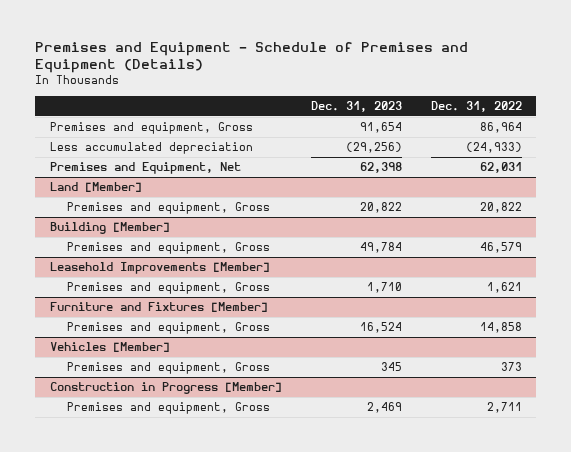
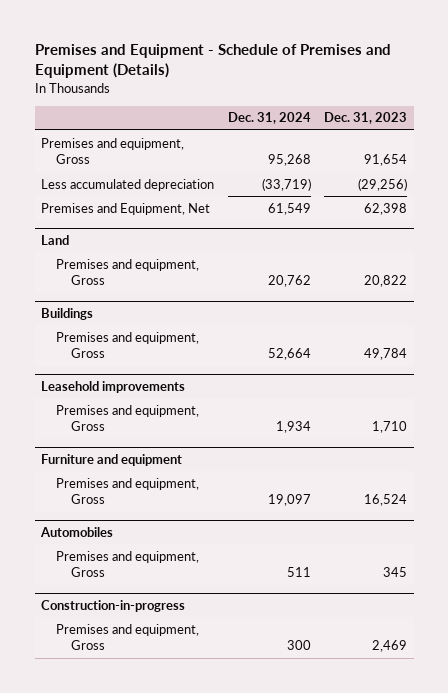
[430,100,522,112] Dec. 31, 2022 -> none
none -> [227,112,311,125] Dec. 31, 2024
[49,182,142,193] Land [Member] -> [41,234,70,245] Land
[49,222,170,235] Building [Member] -> [41,307,94,320] Buildings
[49,262,270,275] Leasehold Improvements [Member] -> [41,380,186,393] Leasehold improvements
[49,302,268,313] Furniture and Fixtures [Member] -> [41,453,183,466] Furniture and equipment
[49,342,170,353] Vehicles [Member] -> [40,526,114,537] Automobiles
[49,382,282,395] Construction in Progress [Member] -> [41,599,186,612] Construction-in-progress

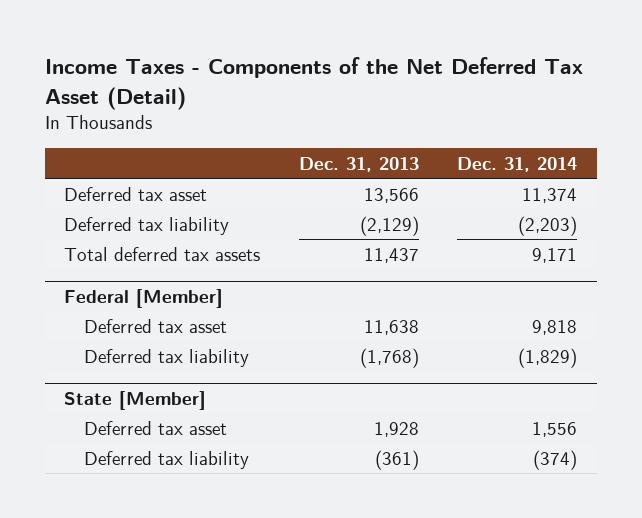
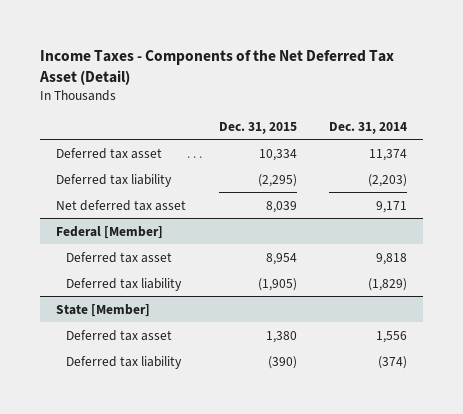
[298,156,419,172] Dec. 31, 2013 -> none
none -> [218,121,297,134] Dec. 31, 2015
[64,246,261,261] Total deferred tax assets -> [56,199,187,211] Net deferred tax asset

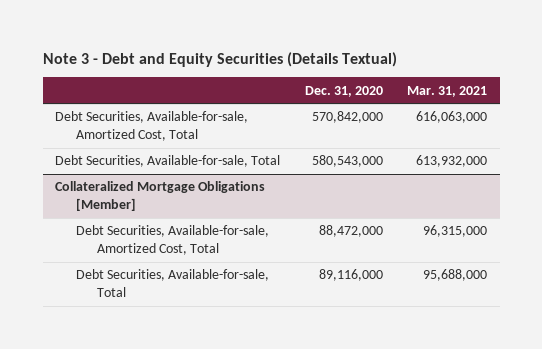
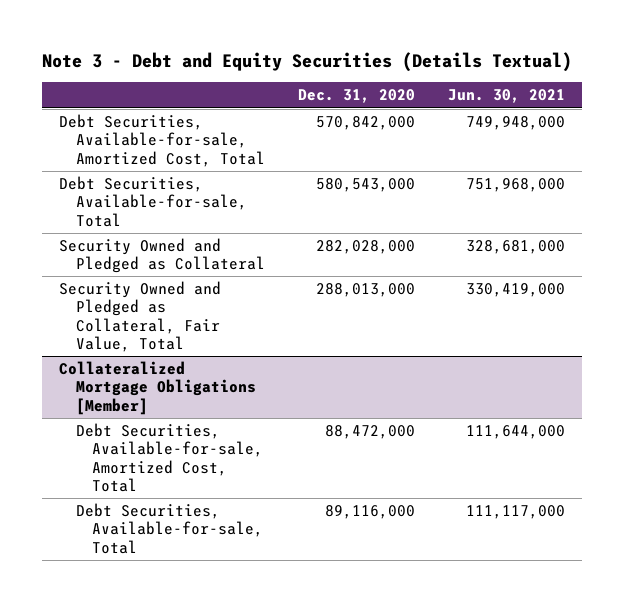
[407,85,488,97] Mar. 31, 2021 -> none
none -> [448,89,566,104] Jun. 30, 2021
none -> [59,238,265,274] Security Owned and Pledged as Collateral
none -> [59,281,222,352] Security Owned and Pledged as Collateral, Fair Value, Total

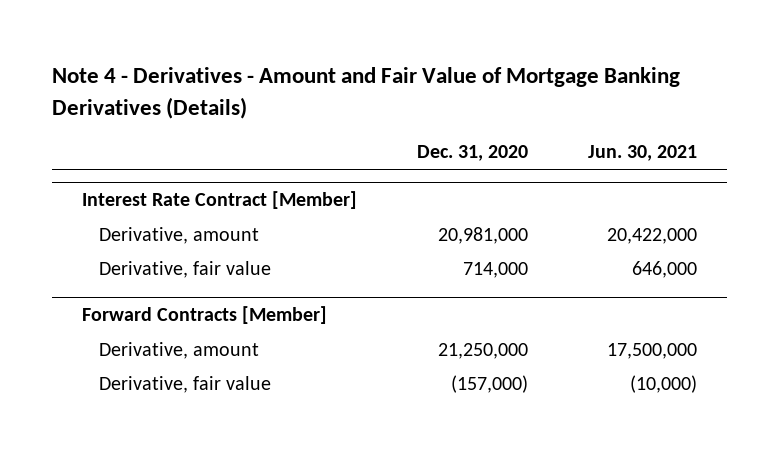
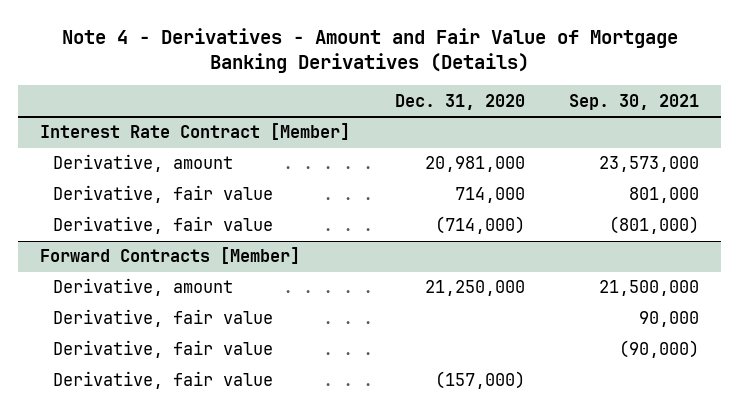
[587,145,697,162] Jun. 30, 2021 -> none
none -> [568,93,699,110] Sep. 30, 2021
none -> [53,216,274,235] Derivative, fair value
none -> [53,309,274,328] Derivative, fair value
none -> [53,340,274,359] Derivative, fair value

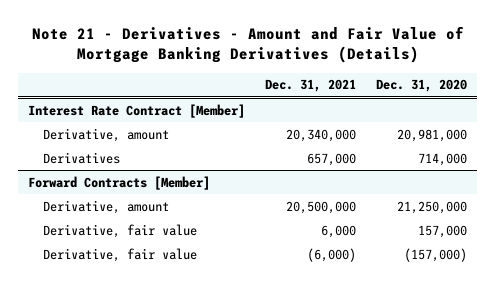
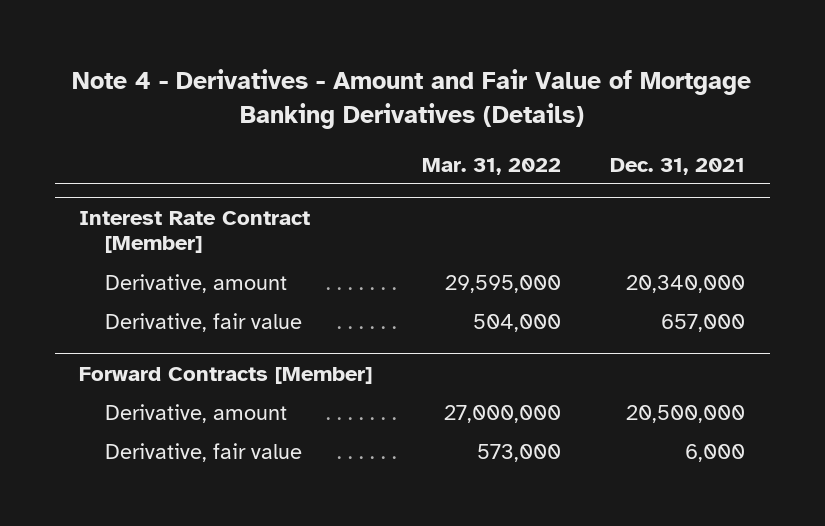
[31,25,464,64] Note 21 - Derivatives - Amount and Fair Value of Mortgage Banking Derivatives (Details) -> [72,68,752,129] Note 4 - Derivatives - Amount and Fair Value of Mortgage Banking Derivatives (Details)
[376,79,468,93] Dec. 31, 2020 -> none
none -> [421,157,561,175] Mar. 31, 2022
[43,151,121,164] Derivatives -> [104,312,302,332] Derivative, fair value
[43,247,198,262] Derivative, fair value -> none

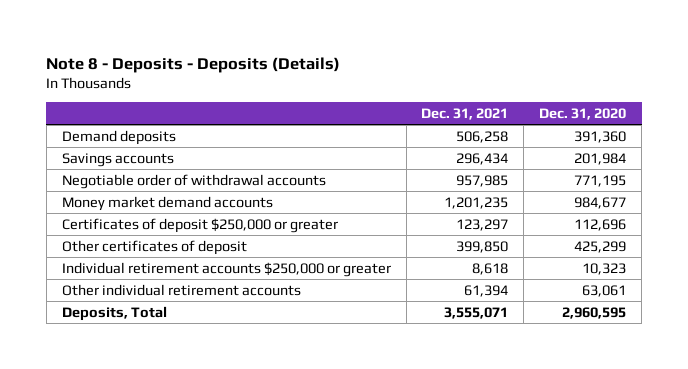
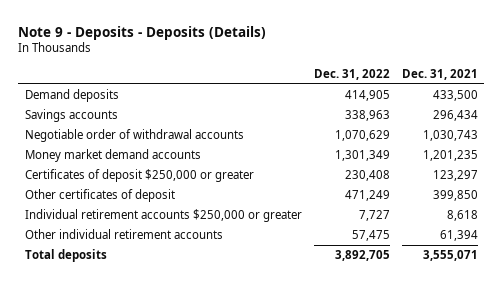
[46,56,341,73] Note 8 - Deposits - Deposits (Details) -> [18,25,267,40] Note 9 - Deposits - Deposits (Details)
[539,108,627,121] Dec. 31, 2020 -> none
none -> [313,69,390,81] Dec. 31, 2022
[456,130,509,143] 506,258 -> [432,90,478,102] 433,500
[456,174,509,187] 957,985 -> [422,130,478,142] 1,030,743
[61,305,167,321] Deposits, Total -> [24,249,107,263] Total deposits

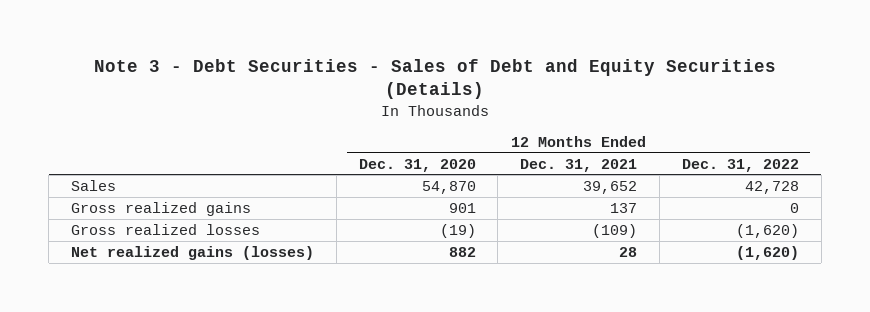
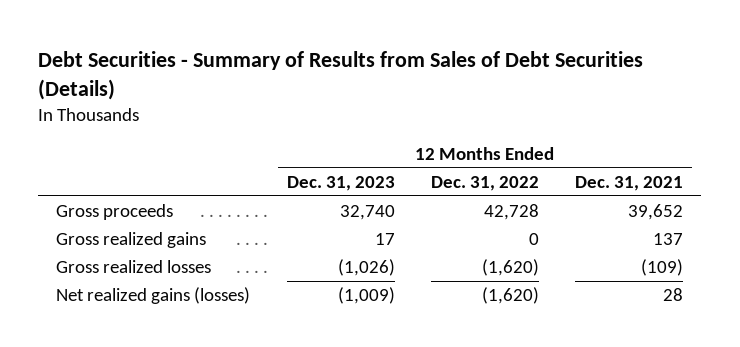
[93,59,776,100] Note 3 - Debt Securities - Sales of Debt and Equity Securities (Details) -> [38,51,644,101] Debt Securities - Summary of Results from Sales of Debt Securities (Details)
[358,158,476,172] Dec. 31, 2020 -> none
none -> [286,175,395,191] Dec. 31, 2023
[70,179,116,191] Sales -> [56,204,174,221] Gross proceeds

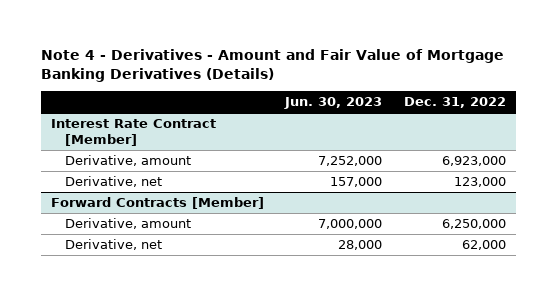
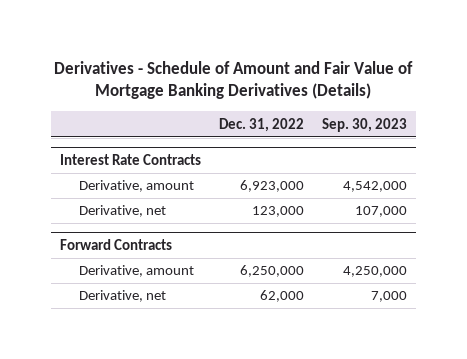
[40,48,504,82] Note 4 - Derivatives - Amount and Fair Value of Mortgage Banking Derivatives (Details) -> [54,60,414,100] Derivatives - Schedule of Amount and Fair Value of Mortgage Banking Derivatives (Details)
[284,97,383,110] Jun. 30, 2023 -> none
none -> [321,117,407,132] Sep. 30, 2023
[51,118,217,146] Interest Rate Contract [Member] -> [59,153,201,165] Interest Rate Contracts
[51,196,265,209] Forward Contracts [Member] -> [59,238,172,250] Forward Contracts

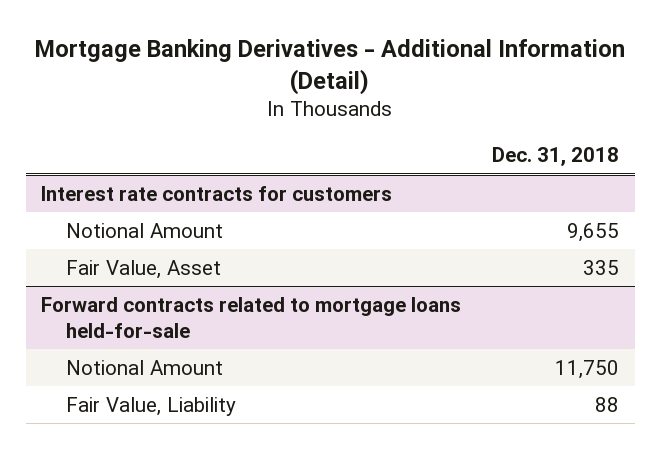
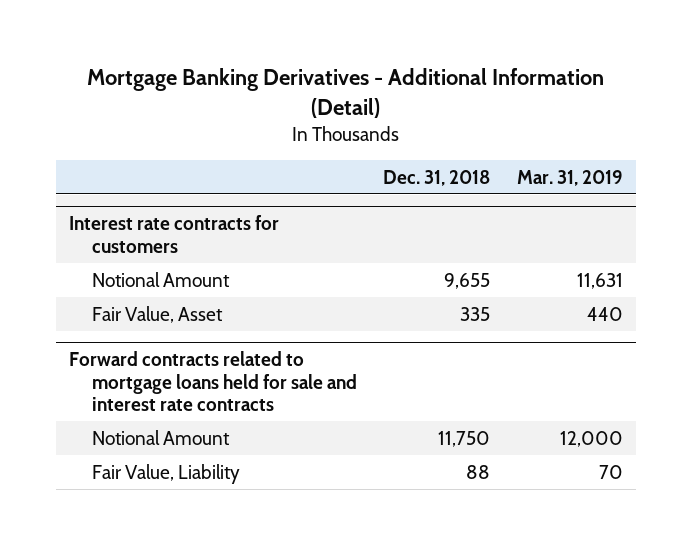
none -> [516,169,623,186] Mar. 31, 2019
[41,296,462,338] Forward contracts related to mortgage loans held-for-sale -> [68,351,357,412] Forward contracts related to mortgage loans held for sale and interest rate contracts

